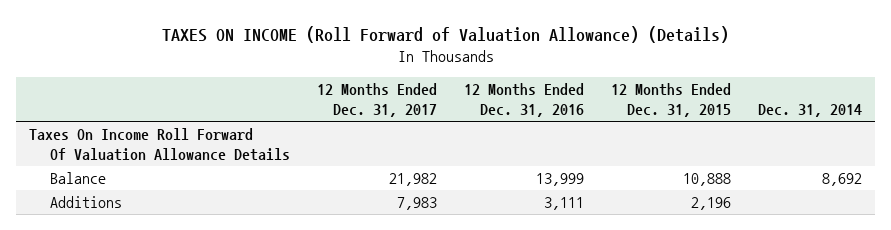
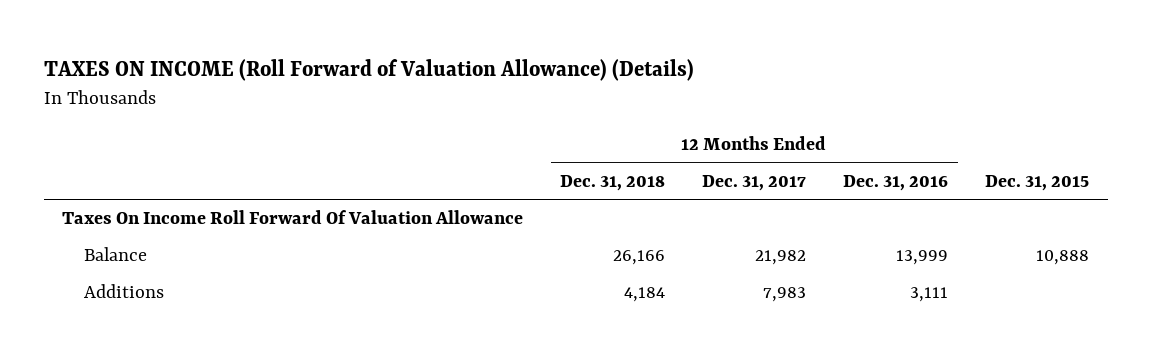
[610,83,731,118] 12 Months Ended Dec. 31, 2015 -> none
[757,104,862,118] Dec. 31, 2014 -> none
none -> [560,174,666,191] Dec. 31, 2018
none -> [985,174,1090,191] Dec. 31, 2015
[29,128,290,162] Taxes On Income Roll Forward Of Valuation Allowance Details -> [62,210,524,225] Taxes On Income Roll Forward Of Valuation Allowance

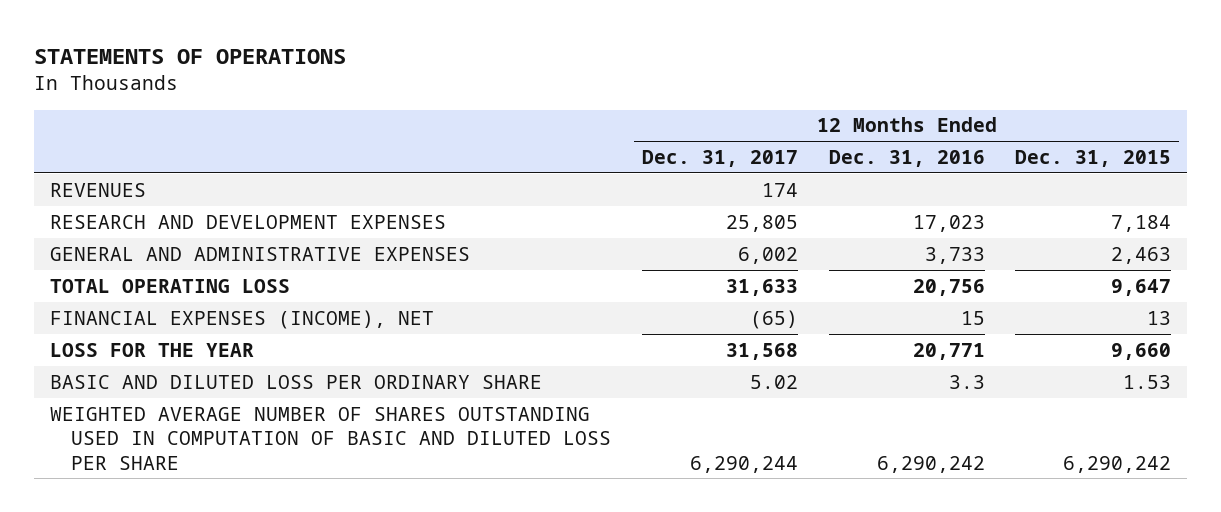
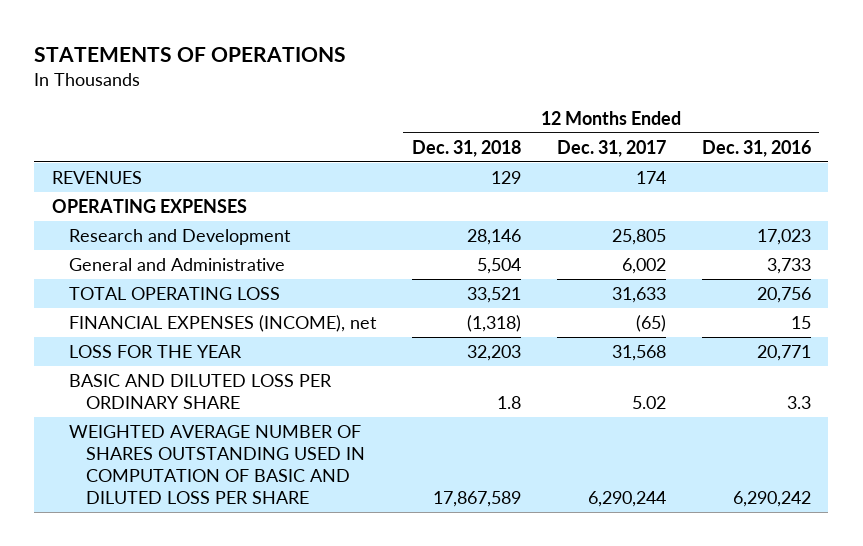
[1015,149,1172,167] Dec. 31, 2015 -> none
none -> [411,139,521,157] Dec. 31, 2018
none -> [52,198,248,213] OPERATING EXPENSES
[49,214,446,229] RESEARCH AND DEVELOPMENT EXPENSES -> [69,228,292,245] Research and Development
[49,246,470,261] GENERAL AND ADMINISTRATIVE EXPENSES -> [69,257,286,271] General and Administrative
[49,309,434,329] FINANCIAL EXPENSES (INCOME), NET -> [69,314,378,332] FINANCIAL EXPENSES (INCOME), net

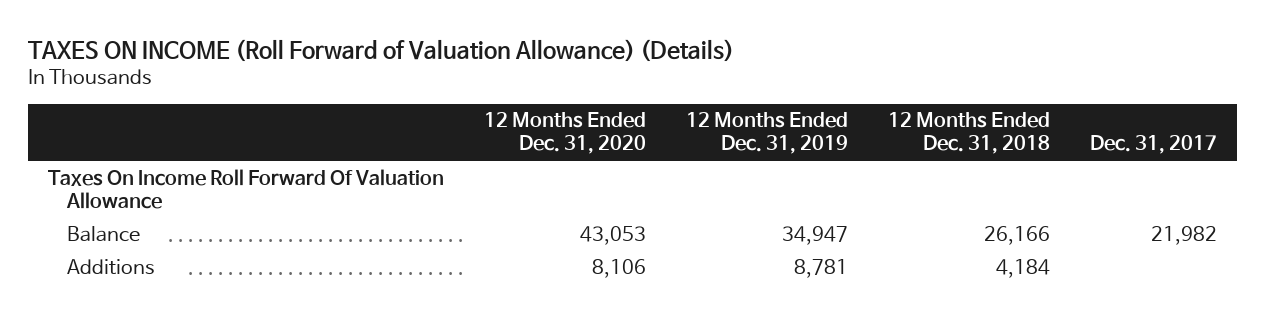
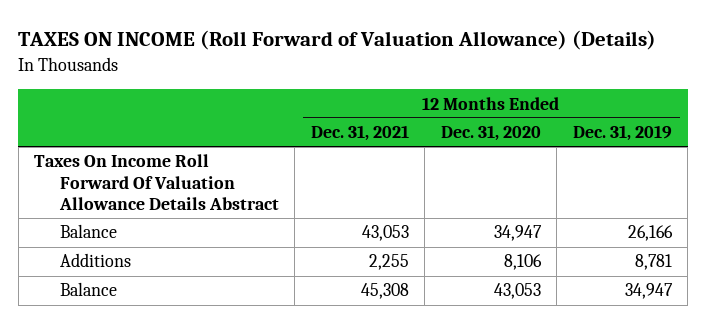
[887,112,1050,155] 12 Months Ended Dec. 31, 2018 -> none
[1089,135,1217,155] Dec. 31, 2017 -> none
none -> [310,125,409,142] Dec. 31, 2021
[47,168,444,209] Taxes On Income Roll Forward Of Valuation Allowance -> [34,154,279,211] Taxes On Income Roll Forward Of Valuation Allowance Details Abstract
none -> [59,224,117,239] Balance
[67,225,141,242] Balance -> [59,282,117,297] Balance

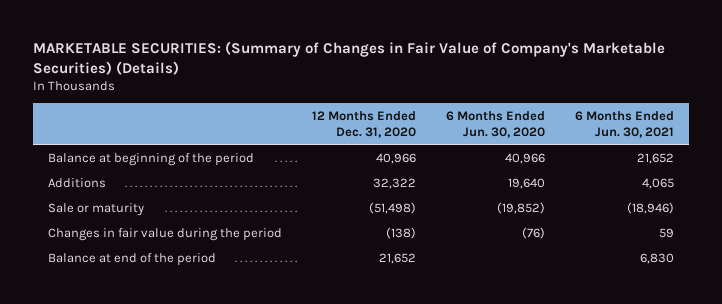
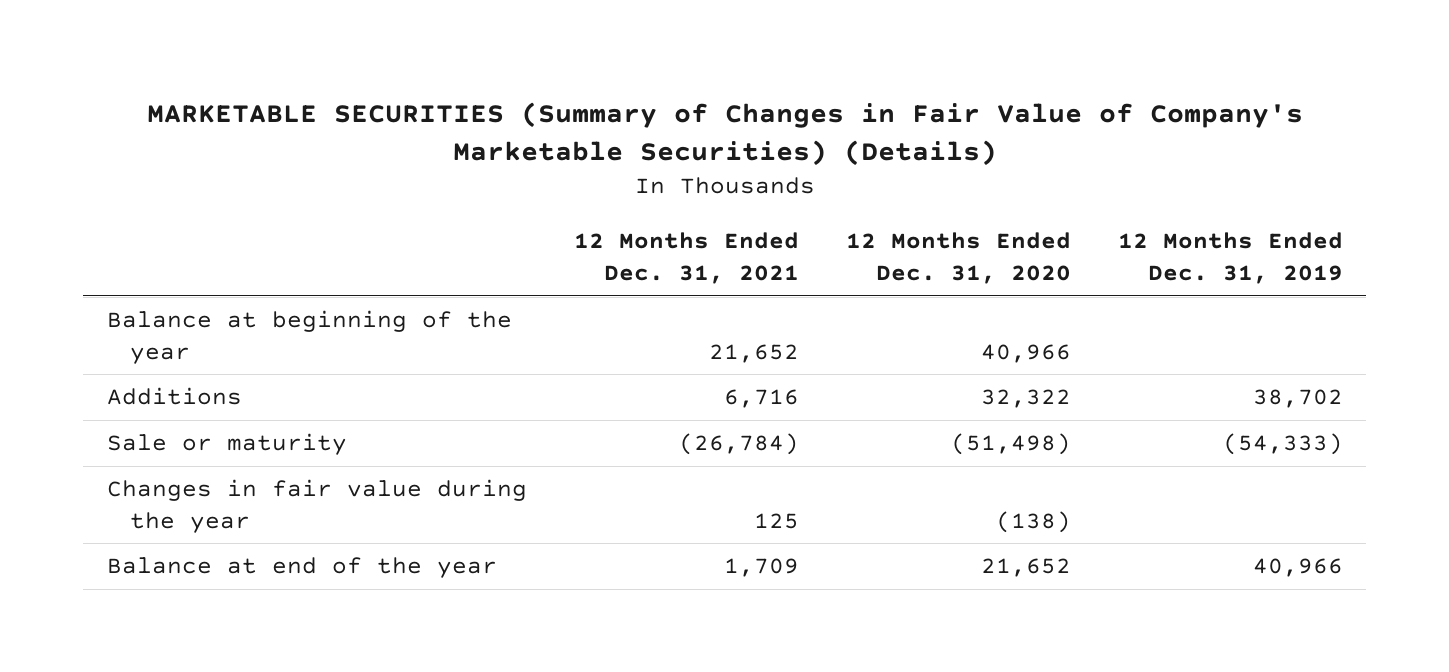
[33,41,666,76] MARKETABLE SECURITIES: (Summary of Changes in Fair Value of Company's Marketable Securities) (Details) -> [146,101,1303,166] MARKETABLE SECURITIES (Summary of Changes in Fair Value of Company's Marketable Securities) (Details)
[446,110,546,139] 6 Months Ended Jun. 30, 2020 -> none
[575,110,675,139] 6 Months Ended Jun. 30, 2021 -> none
none -> [573,232,799,284] 12 Months Ended Dec. 31, 2021
none -> [1117,232,1343,284] 12 Months Ended Dec. 31, 2019
[48,153,255,167] Balance at beginning of the period -> [106,310,512,364] Balance at beginning of the year
[48,228,283,242] Changes in fair value during the period -> [106,479,527,533] Changes in fair value during the year
[48,253,217,267] Balance at end of the period -> [106,557,497,579] Balance at end of the year

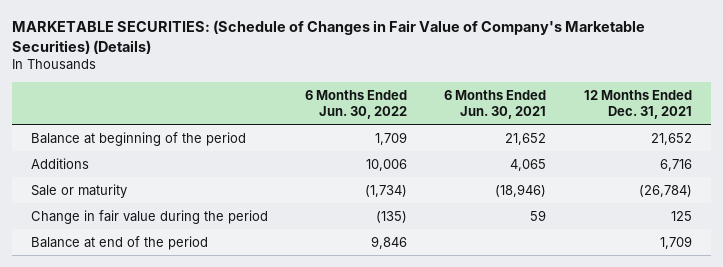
[146,101,1303,166] MARKETABLE SECURITIES (Summary of Changes in Fair Value of Company's Marketable Securities) (Details) -> [12,20,646,54] MARKETABLE SECURITIES: (Schedule of Changes in Fair Value of Company's Marketable Securities) (Details)
[845,232,1071,284] 12 Months Ended Dec. 31, 2020 -> none
[1117,232,1343,284] 12 Months Ended Dec. 31, 2019 -> none
none -> [305,89,408,119] 6 Months Ended Jun. 30, 2022
none -> [444,89,547,119] 6 Months Ended Jun. 30, 2021
[106,310,512,364] Balance at beginning of the year -> [30,131,246,146] Balance at beginning of the period
[106,479,527,533] Changes in fair value during the year -> [30,209,268,224] Change in fair value during the period
[106,557,497,579] Balance at end of the year -> [30,235,208,250] Balance at end of the period

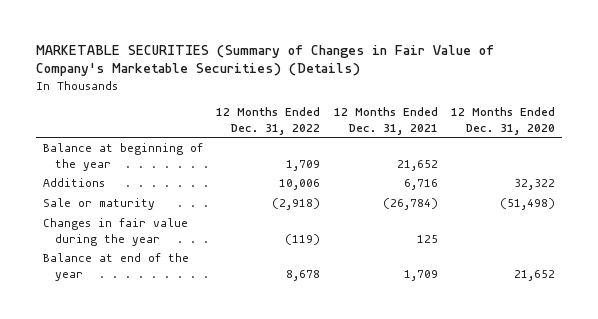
[12,20,646,54] MARKETABLE SECURITIES: (Schedule of Changes in Fair Value of Company's Marketable Securities) (Details) -> [35,44,494,77] MARKETABLE SECURITIES (Summary of Changes in Fair Value of Company's Marketable Securities) (Details)
[305,89,408,119] 6 Months Ended Jun. 30, 2022 -> none
[444,89,547,119] 6 Months Ended Jun. 30, 2021 -> none
none -> [216,106,321,135] 12 Months Ended Dec. 31, 2022
none -> [451,106,556,135] 12 Months Ended Dec. 31, 2020
[30,131,246,146] Balance at beginning of the period -> [42,143,203,171] Balance at beginning of the year
[30,209,268,224] Change in fair value during the period -> [42,218,188,246] Changes in fair value during the year
[30,235,208,250] Balance at end of the period -> [42,253,189,281] Balance at end of the year

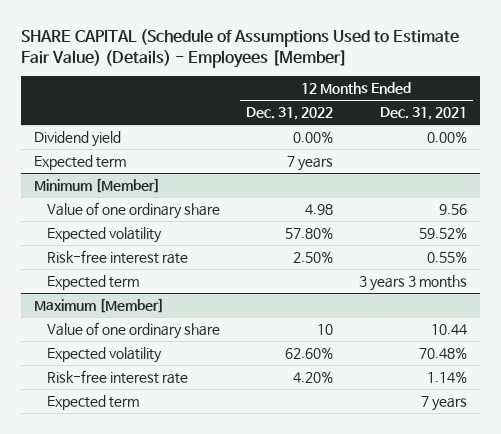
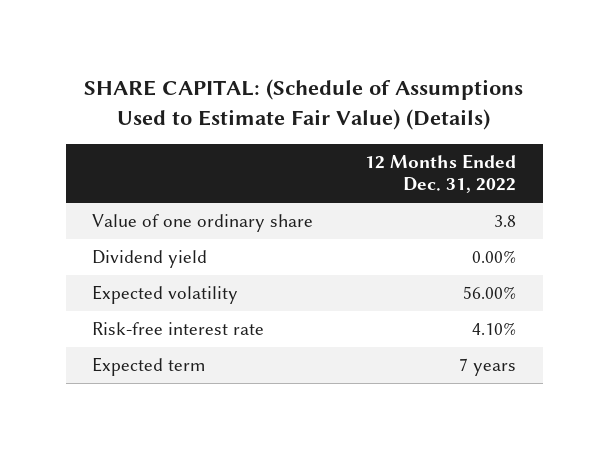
[21,29,460,68] SHARE CAPITAL (Schedule of Assumptions Used to Estimate Fair Value) (Details) - Employees [Member] -> [84,79,524,130] SHARE CAPITAL: (Schedule of Assumptions Used to Estimate Fair Value) (Details)
[379,107,467,121] Dec. 31, 2021 -> none
none -> [92,214,314,233] Value of one ordinary share
none -> [92,285,239,305] Expected volatility
none -> [92,322,265,336] Risk-free interest rate
[34,177,161,193] Minimum [Member] -> none
[47,201,221,219] Value of one ordinary share -> none
[47,226,163,243] Expected volatility -> none
[47,249,189,264] Risk-free interest rate -> none
[47,274,140,290] Expected term -> none
[34,297,165,313] Maximum [Member] -> none
[47,321,221,339] Value of one ordinary share -> none
[47,346,163,363] Expected volatility -> none
[47,369,189,384] Risk-free interest rate -> none
[47,394,140,410] Expected term -> none

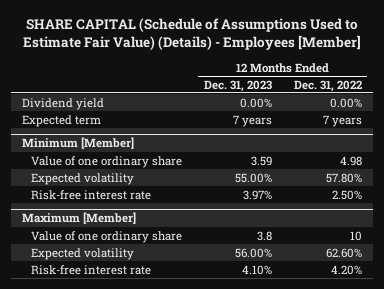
[84,79,524,130] SHARE CAPITAL: (Schedule of Assumptions Used to Estimate Fair Value) (Details) -> [22,18,361,51] SHARE CAPITAL (Schedule of Assumptions Used to Estimate Fair Value) (Details) - Employees [Member]
none -> [203,79,272,92] Dec. 31, 2023
[92,214,314,233] Value of one ordinary share -> none
[92,285,239,305] Expected volatility -> none
[92,322,265,336] Risk-free interest rate -> none
none -> [22,137,135,150] Minimum [Member]
none -> [30,155,182,168] Value of one ordinary share
none -> [30,172,134,185] Expected volatility
none -> [30,189,151,200] Risk-free interest rate
none -> [22,212,137,225] Maximum [Member]
none -> [30,230,182,243] Value of one ordinary share
none -> [30,247,134,260] Expected volatility
none -> [30,264,151,275] Risk-free interest rate

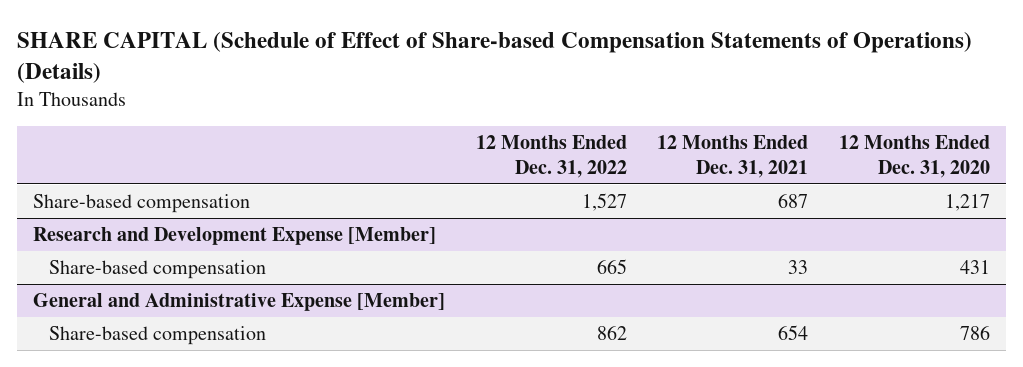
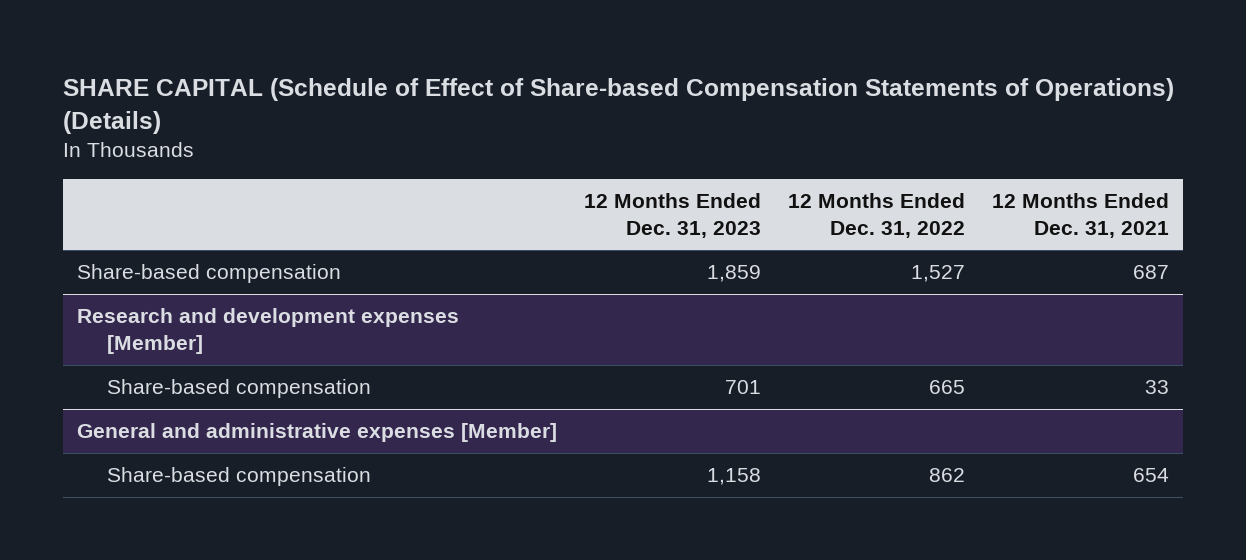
[839,135,991,178] 12 Months Ended Dec. 31, 2020 -> none
none -> [583,192,761,238] 12 Months Ended Dec. 31, 2023
[32,227,436,246] Research and Development Expense [Member] -> [76,308,459,355] Research and development expenses [Member]
[32,293,445,312] General and Administrative Expense [Member] -> [76,423,557,443] General and administrative expenses [Member]

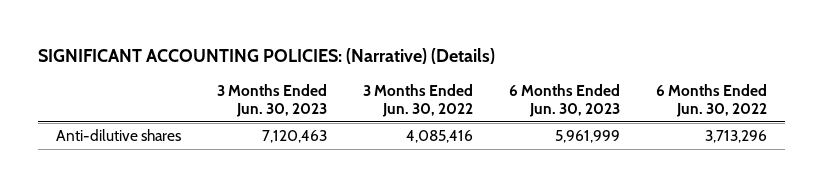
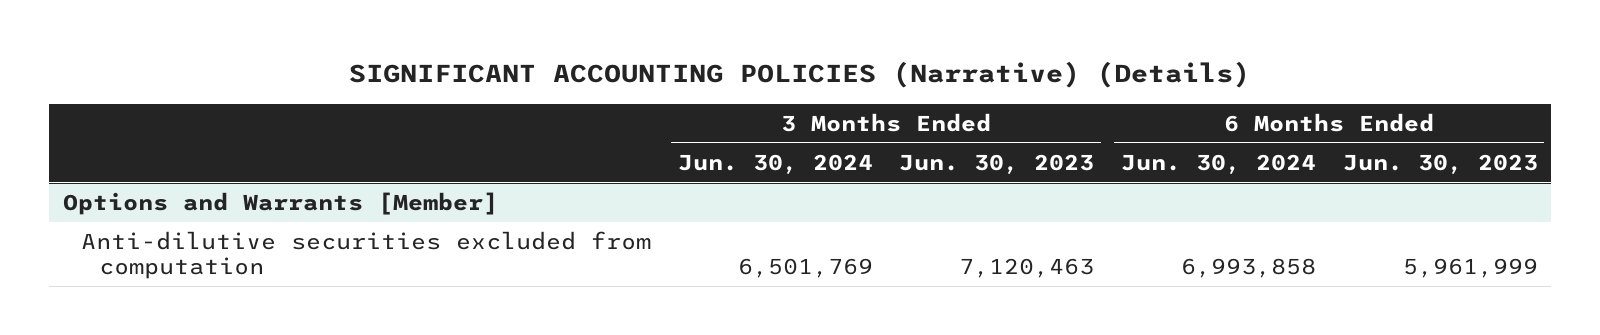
[37,47,495,64] SIGNIFICANT ACCOUNTING POLICIES: (Narrative) (Details) -> [349,61,1251,89] SIGNIFICANT ACCOUNTING POLICIES (Narrative) (Details)
[362,83,473,118] 3 Months Ended Jun. 30, 2022 -> none
[656,83,768,118] 6 Months Ended Jun. 30, 2022 -> none
none -> [677,153,873,174] Jun. 30, 2024
none -> [1120,153,1316,174] Jun. 30, 2024
none -> [62,192,498,216] Options and Warrants [Member]
[55,129,181,142] Anti-dilutive shares -> [80,231,651,280] Anti-dilutive securities excluded from computation

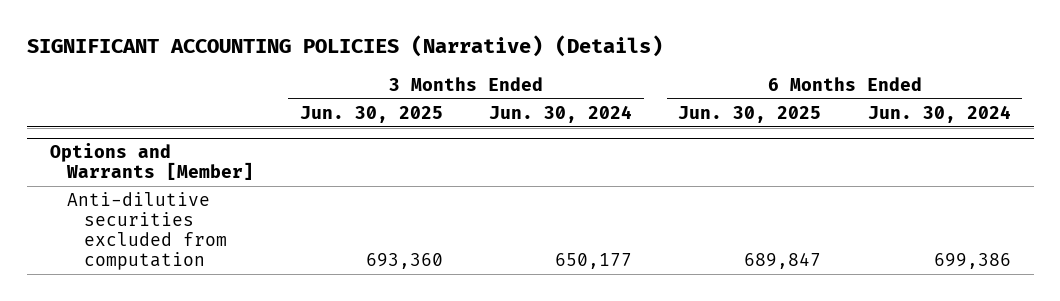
[899,153,1095,174] Jun. 30, 2023 -> none
[1342,153,1538,174] Jun. 30, 2023 -> none
none -> [299,105,443,123] Jun. 30, 2025
none -> [678,105,822,123] Jun. 30, 2025
[737,258,873,279] 6,501,769 -> [555,253,633,270] 650,177
[1180,258,1316,279] 6,993,858 -> [933,253,1011,270] 699,386

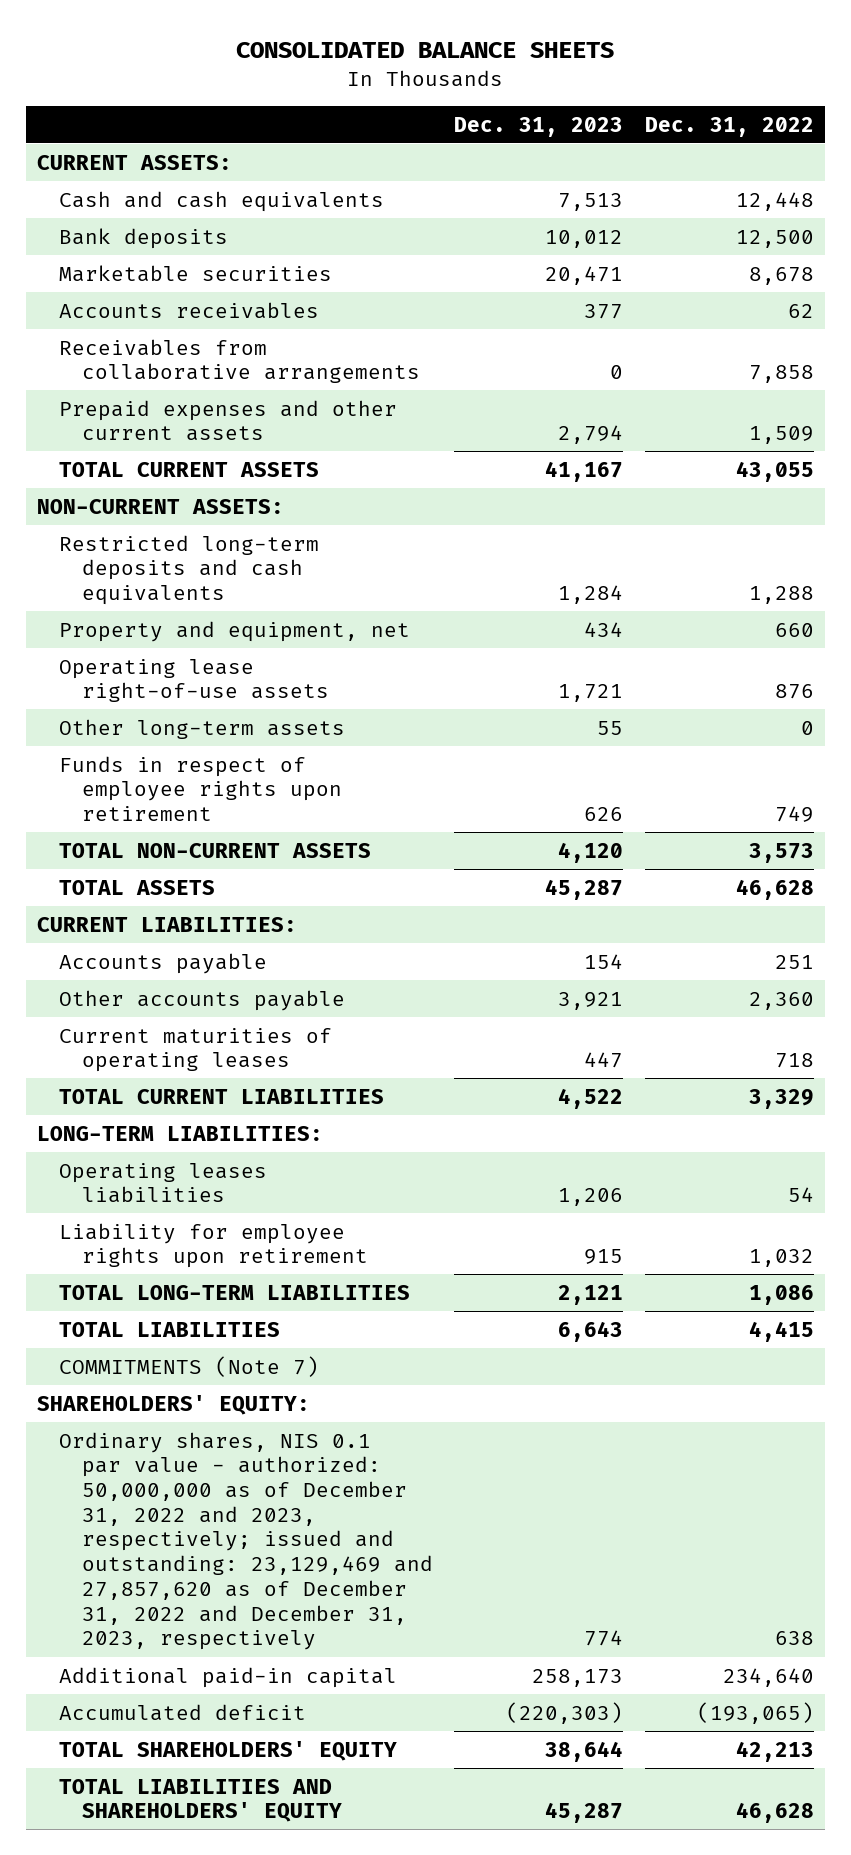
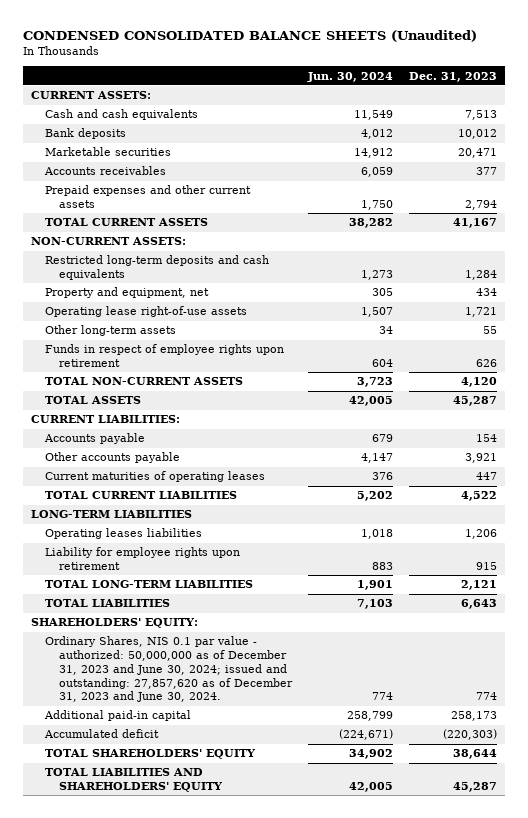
[236,41,615,58] CONSOLIDATED BALANCE SHEETS -> [23,30,478,43] CONDENSED CONSOLIDATED BALANCE SHEETS (Unaudited)
[645,116,815,137] Dec. 31, 2022 -> none
none -> [306,71,393,82] Jun. 30, 2024
[59,338,420,384] Receivables from collaborative arrangements -> none
[36,1125,323,1141] LONG-TERM LIABILITIES: -> [31,510,193,519] LONG-TERM LIABILITIES
[59,1355,320,1377] COMMITMENTS (Note 7) -> none
[59,1431,433,1651] Ordinary shares, NIS 0.1 par value - authorized: 50,000,000 as of December 31, 2022 and 2023, respectively; issued and outstanding: 23,129,469 and 27,857,620 as of December 31, 2022 and December 31, 2023, respectively -> [45,636,293,703] Ordinary Shares, NIS 0.1 par value - authorized: 50,000,000 as of December 31, 2023 and June 30, 2024; issued and outstanding: 27,857,620 as of December 31, 2023 and June 30, 2024.

